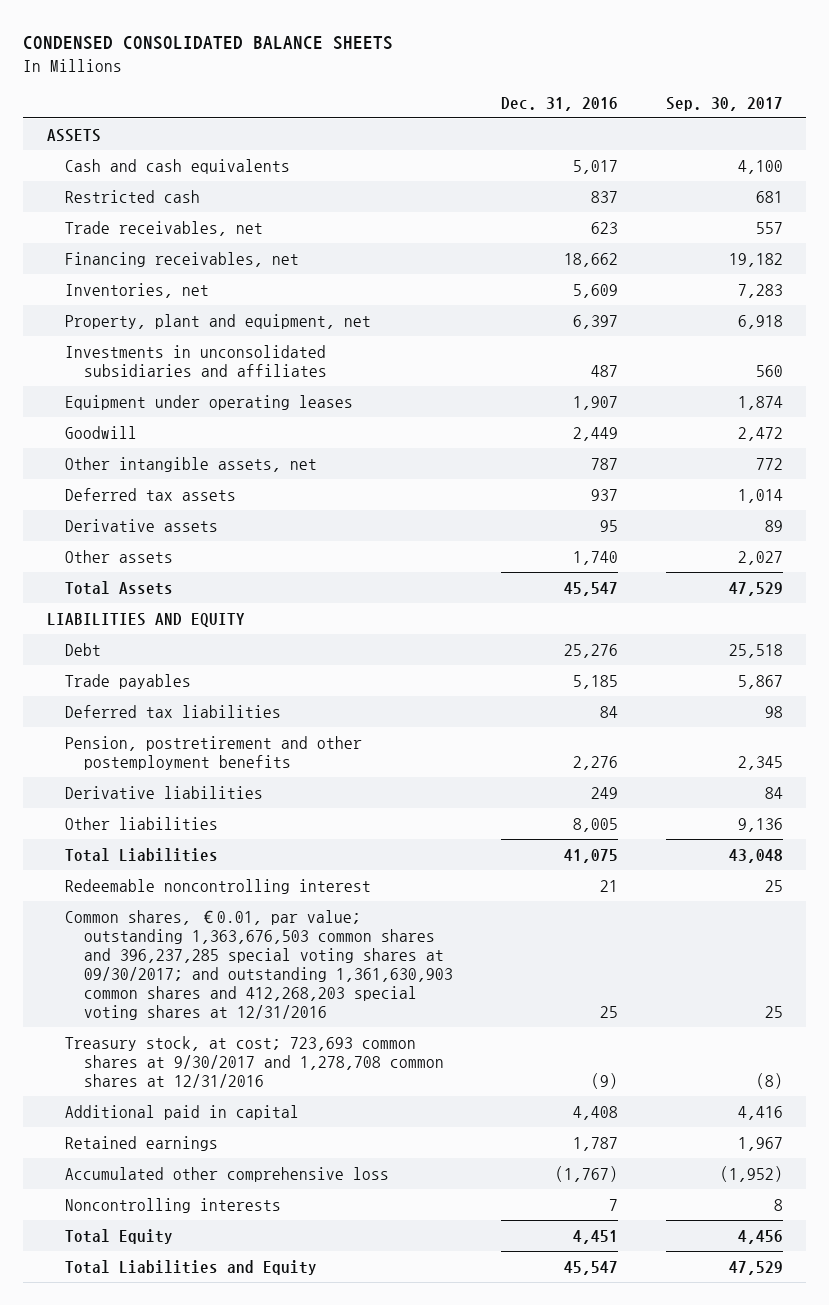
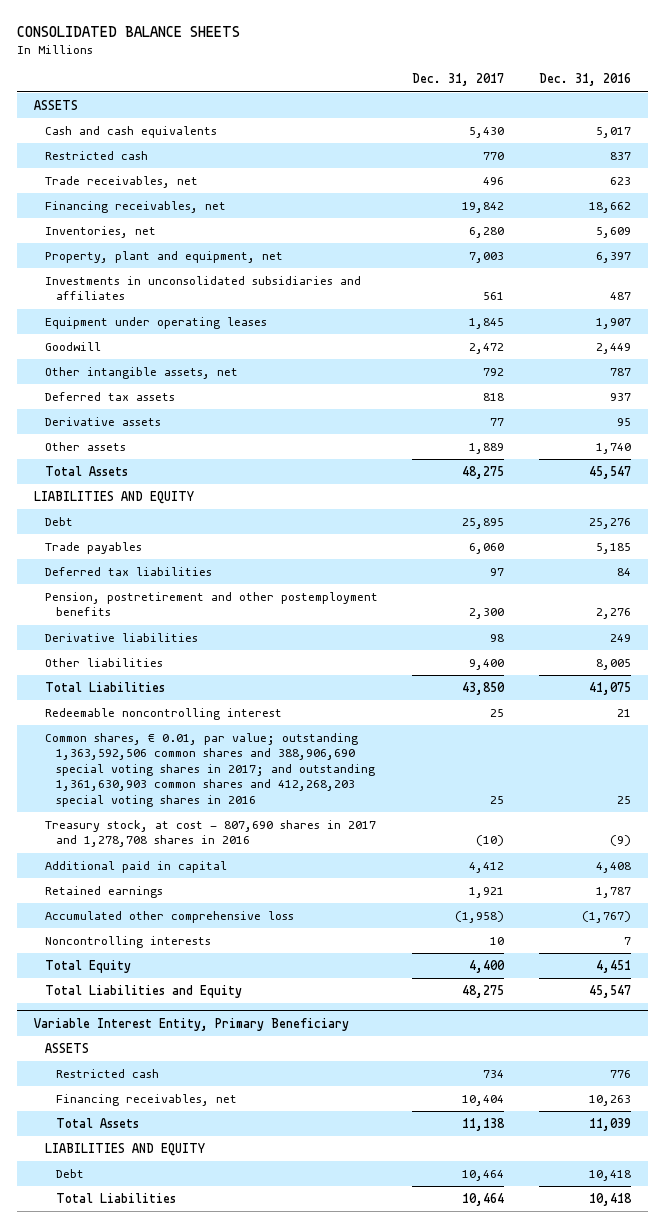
[22,36,393,51] CONDENSED CONSOLIDATED BALANCE SHEETS -> [16,25,240,37] CONSOLIDATED BALANCE SHEETS
[665,96,783,111] Sep. 30, 2017 -> none
none -> [412,73,505,87] Dec. 31, 2017
[65,909,454,1021] Common shares, €0.01, par value; outstanding 1,363,676,503 common shares and 396,237,285 special voting shares at 09/30/2017; and outstanding 1,361,630,903 common shares and 412,268,203 special voting shares at 12/31/2016 -> [45,732,376,807] Common shares, € 0.01, par value; outstanding 1,363,592,506 common shares and 388,906,690 special voting shares in 2017; and outstanding 1,361,630,903 common shares and 412,268,203 special voting shares in 2016
[65,1035,445,1088] Treasury stock, at cost; 723,693 common shares at 9/30/2017 and 1,278,708 common shares at 12/31/2016 -> [45,819,377,848] Treasury stock, at cost - 807,690 shares in 2017 and 1,278,708 shares in 2016
none -> [33,1017,349,1031] Variable Interest Entity, Primary Beneficiary
none -> [45,1042,90,1053] ASSETS
none -> [56,1068,160,1078] Restricted cash
none -> [56,1093,238,1106] Financing receivables, net
none -> [56,1117,140,1128] Total Assets
none -> [45,1142,206,1156] LIABILITIES AND EQUITY
none -> [56,1168,85,1178] Debt
none -> [56,1192,177,1203] Total Liabilities

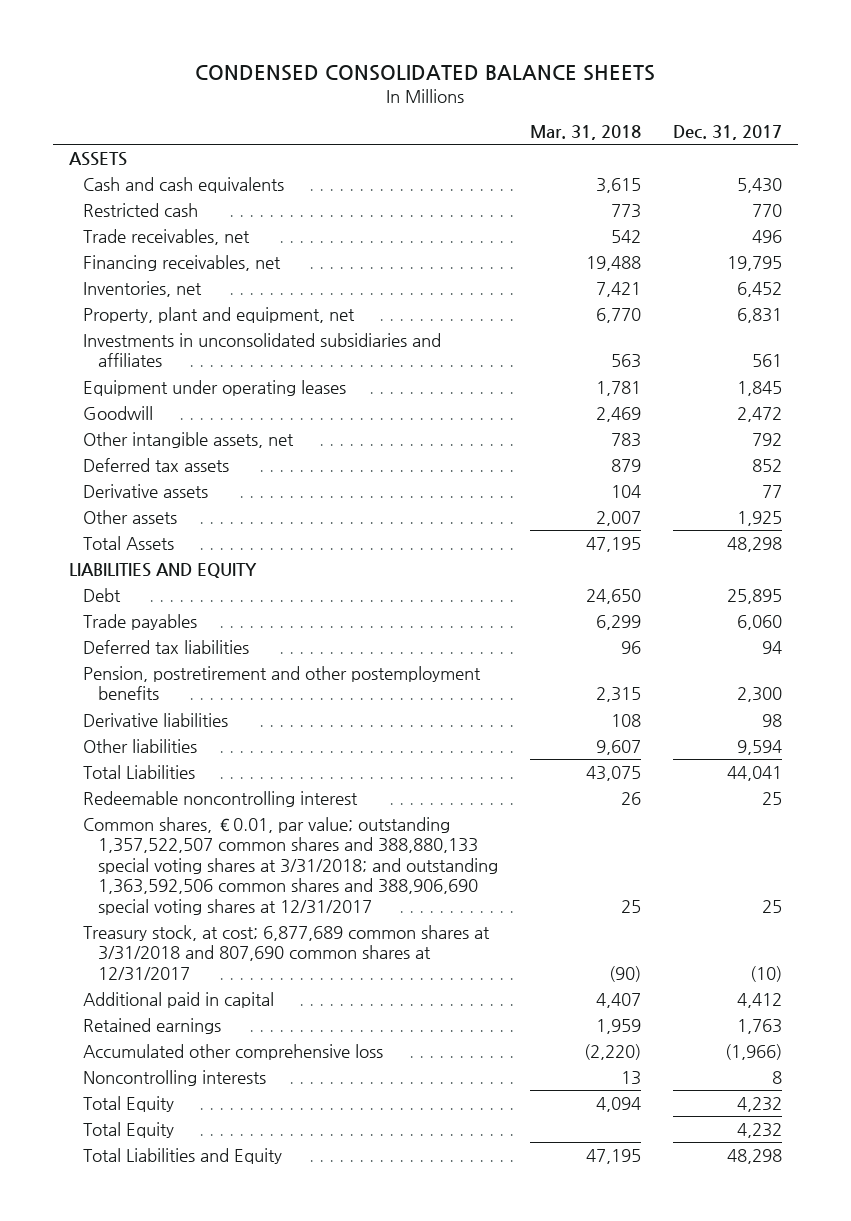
[16,25,240,37] CONSOLIDATED BALANCE SHEETS -> [195,64,656,81] CONDENSED CONSOLIDATED BALANCE SHEETS
[538,73,631,87] Dec. 31, 2016 -> none
none -> [529,125,641,141] Mar. 31, 2018
[462,201,505,213] 19,842 -> [726,255,782,271] 19,795
[469,226,505,238] 6,280 -> [736,281,782,297] 6,452
[469,251,505,263] 7,003 -> [736,307,782,323] 6,831
[483,392,505,401] 818 -> [751,458,782,472] 852
[469,442,505,454] 1,889 -> [736,510,782,526] 1,925
[462,465,505,479] 48,275 -> [726,536,782,552] 48,298
[490,567,505,576] 97 -> [761,640,782,654] 94
[469,658,505,670] 9,400 -> [736,739,782,755] 9,594
[462,681,506,695] 43,850 -> [726,765,782,781] 44,041
[45,732,376,807] Common shares, € 0.01, par value; outstanding 1,363,592,506 common shares and 388,906,690 special voting shares in 2017; and outstanding 1,361,630,903 common shares and 412,268,203 special voting shares in 2016 -> [83,816,498,915] Common shares, €0.01, par value; outstanding 1,357,522,507 common shares and 388,880,133 special voting shares at 3/31/2018; and outstanding 1,363,592,506 common shares and 388,906,690 special voting shares at 12/31/2017
[45,819,377,848] Treasury stock, at cost - 807,690 shares in 2017 and 1,278,708 shares in 2016 -> [83,924,491,981] Treasury stock, at cost; 6,877,689 common shares at 3/31/2018 and 807,690 common shares at 12/31/2017
[33,1017,349,1031] Variable Interest Entity, Primary Beneficiary -> none
[45,1042,90,1053] ASSETS -> none
[56,1068,160,1078] Restricted cash -> none
[56,1093,238,1106] Financing receivables, net -> none
[56,1117,140,1128] Total Assets -> none
[45,1142,206,1156] LIABILITIES AND EQUITY -> none
[56,1168,85,1178] Debt -> none
[56,1192,177,1203] Total Liabilities -> none
[469,886,505,898] 1,921 -> [736,1018,782,1034] 1,763
[455,910,505,923] (1,958) -> [724,1043,782,1060] (1,966)
[490,936,505,945] 10 -> [771,1070,782,1084] 8
[469,959,506,973] 4,400 -> [736,1096,782,1112] 4,232
none -> [83,1121,175,1138] Total Equity
[462,984,505,998] 48,275 -> [726,1148,782,1164] 48,298

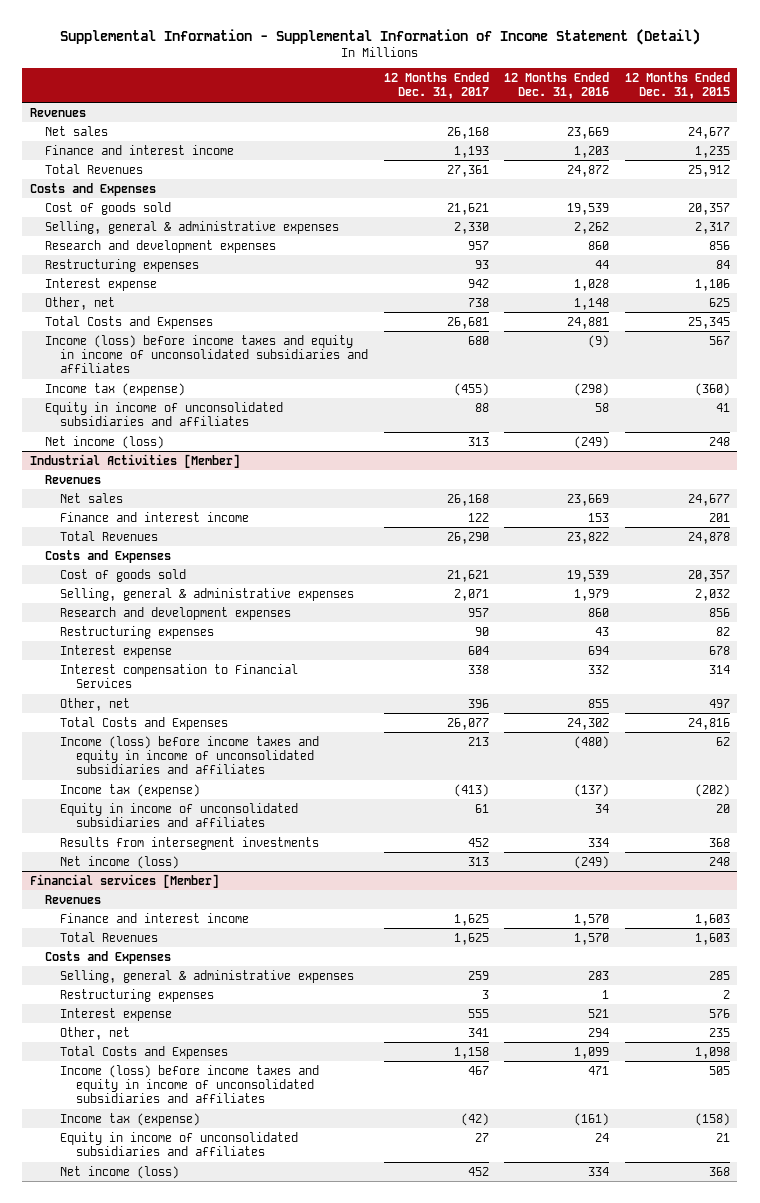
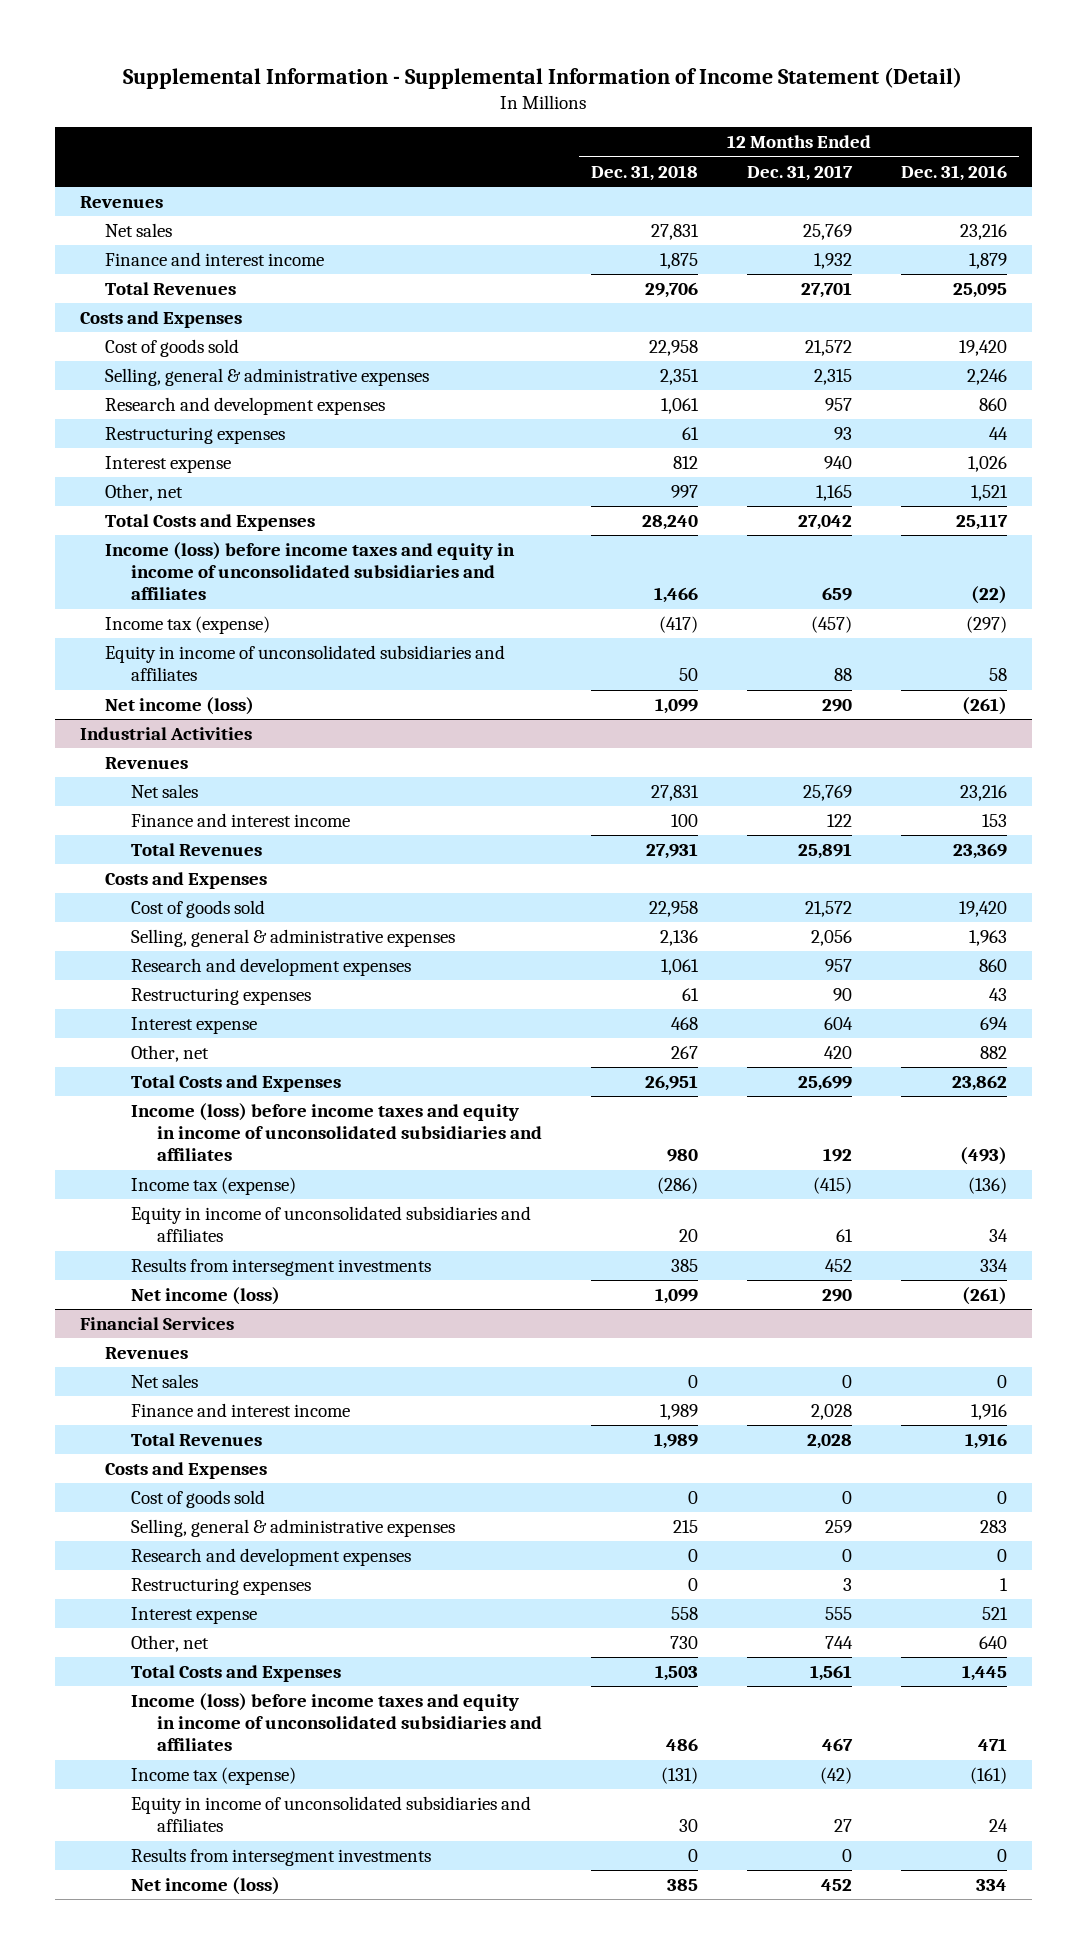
[624,72,730,100] 12 Months Ended Dec. 31, 2015 -> none
none -> [590,164,698,181] Dec. 31, 2018
[446,126,489,139] 26,168 -> [802,224,852,241] 25,769
[567,126,610,139] 23,669 -> [960,224,1008,241] 23,216
[453,145,489,158] 1,193 -> [813,253,852,270] 1,932
[574,145,610,158] 1,203 -> [969,253,1008,270] 1,879
[446,164,489,177] 27,361 -> [800,282,852,299] 27,701
[567,164,610,177] 24,872 -> [953,283,1008,299] 25,095
[446,202,489,215] 21,621 -> [804,340,852,357] 21,572
[567,202,610,215] 19,539 -> [959,340,1008,357] 19,420
[453,221,489,234] 2,330 -> [813,369,852,386] 2,315
[574,221,610,234] 2,262 -> [967,369,1008,386] 2,246
[467,278,489,288] 942 -> [823,456,852,470] 940
[574,278,610,291] 1,028 -> [968,456,1008,473] 1,026
[467,297,489,307] 738 -> [815,485,852,502] 1,165
[574,297,610,310] 1,148 -> [971,485,1009,502] 1,521
[446,316,489,329] 26,681 -> [797,515,852,531] 27,042
[567,316,610,329] 24,881 -> [956,514,1009,531] 25,117
[467,335,489,345] 680 -> [821,587,852,602] 659
[588,334,610,348] (9) -> [971,586,1008,605] (22)
[453,382,489,396] (455) -> [810,616,852,634] (457)
[574,382,610,396] (298) -> [966,616,1008,634] (297)
[467,436,489,446] 313 -> [821,699,852,713] 290
[574,435,610,449] (249) -> [962,697,1008,716] (261)
[30,453,241,468] Industrial Activities [Member] -> [79,727,252,741] Industrial Activities
[446,493,489,506] 26,168 -> [802,785,852,802] 25,769
[567,493,610,506] 23,669 -> [960,785,1008,802] 23,216
[446,531,489,544] 26,290 -> [797,843,852,860] 25,891
[567,531,610,544] 23,822 -> [953,843,1008,860] 23,369
[446,569,489,582] 21,621 -> [804,901,852,918] 21,572
[567,569,610,582] 19,539 -> [959,901,1008,918] 19,420
[453,588,489,601] 2,071 -> [810,930,852,947] 2,056
[574,588,610,601] 1,979 -> [969,930,1008,947] 1,963
[60,663,299,689] Interest compensation to Financial Services -> none
[467,698,489,708] 396 -> [823,1046,852,1060] 420
[588,698,610,708] 855 -> [980,1046,1008,1060] 882
[446,717,489,730] 26,077 -> [797,1075,852,1092] 25,699
[567,717,610,730] 24,302 -> [952,1075,1008,1092] 23,862
[467,736,489,746] 213 -> [822,1148,852,1163] 192
[574,735,610,749] (480) -> [960,1147,1008,1166] (493)
[453,783,489,797] (413) -> [812,1177,852,1195] (415)
[574,783,610,797] (137) -> [968,1177,1008,1195] (136)
[467,856,489,866] 313 -> [821,1289,852,1303] 290
[574,855,610,869] (249) -> [962,1287,1008,1306] (261)
[30,873,220,888] Financial services [Member] -> [79,1317,234,1331] Financial Services
none -> [130,1374,198,1389] Net sales
[453,913,489,926] 1,625 -> [810,1404,852,1421] 2,028
[574,913,610,926] 1,570 -> [971,1404,1008,1421] 1,916
[453,932,489,945] 1,625 -> [806,1434,852,1450] 2,028
[574,932,610,945] 1,570 -> [965,1433,1008,1450] 1,916
none -> [130,1490,265,1509] Cost of goods sold
none -> [130,1548,411,1567] Research and development expenses
[467,1027,489,1037] 341 -> [824,1636,853,1650] 744
[588,1027,610,1037] 294 -> [979,1636,1008,1650] 640
[453,1046,489,1059] 1,158 -> [809,1665,852,1682] 1,561
[574,1046,610,1059] 1,099 -> [962,1665,1008,1682] 1,445
none -> [130,1848,431,1867] Results from intersegment investments

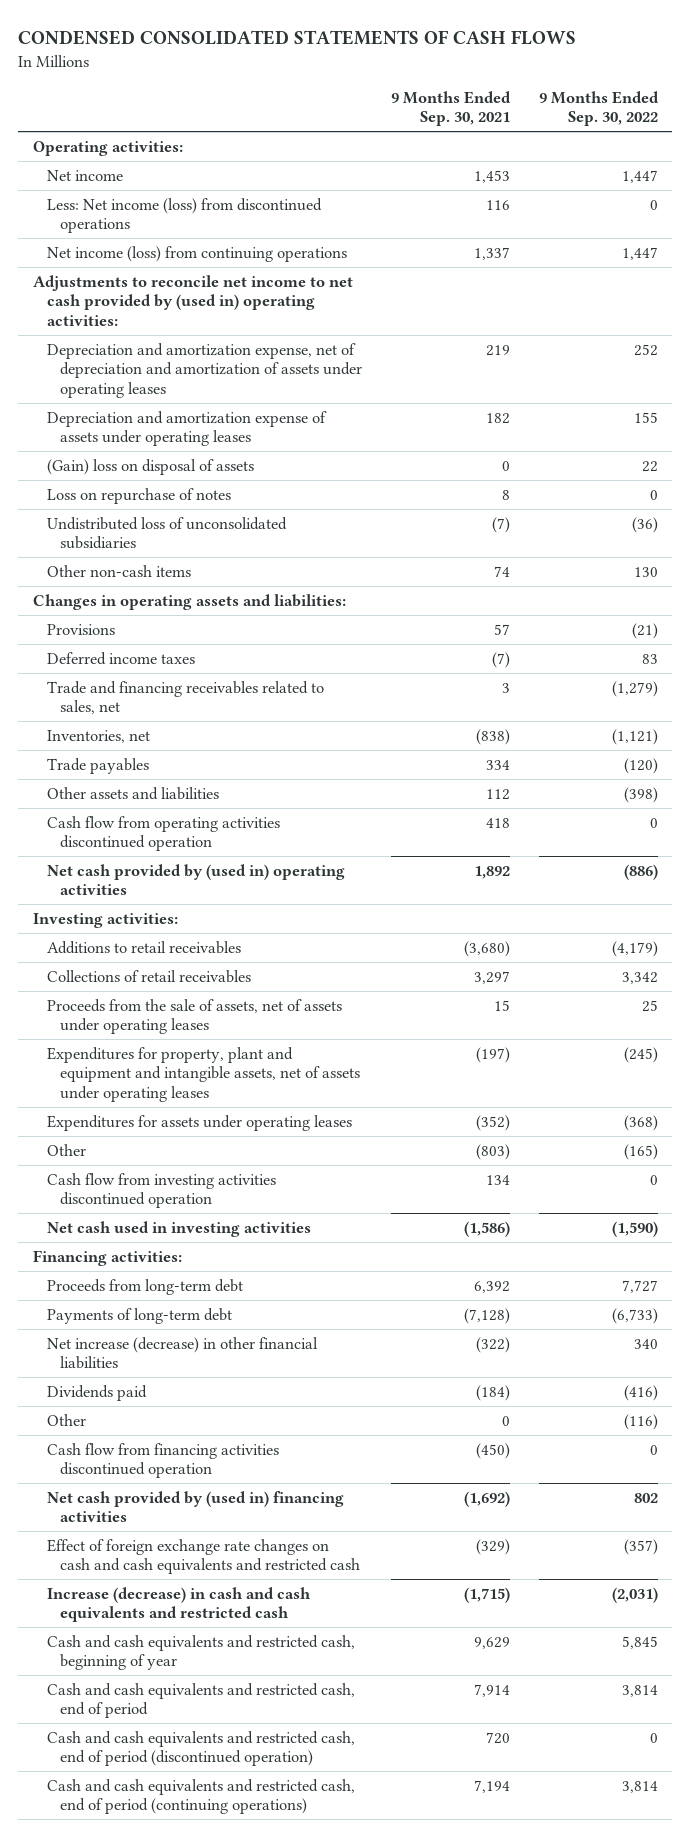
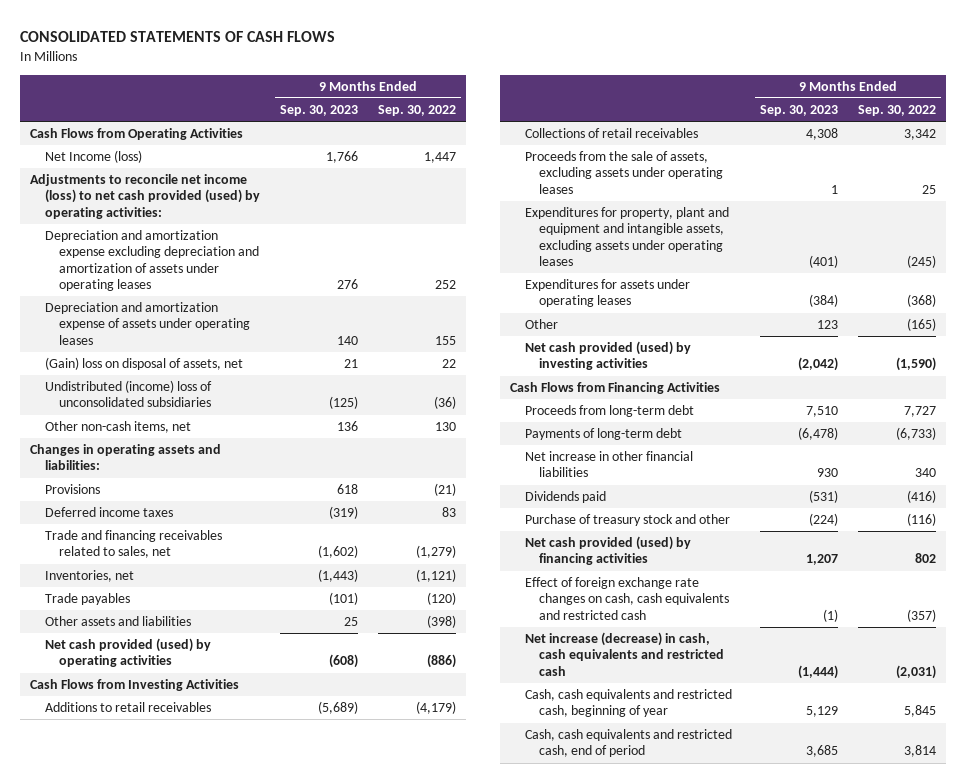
[18,30,577,46] CONDENSED CONSOLIDATED STATEMENTS OF CASH FLOWS -> [20,30,336,42] CONSOLIDATED STATEMENTS OF CASH FLOWS
[391,90,512,127] 9 Months Ended Sep. 30, 2021 -> none
none -> [279,105,358,117] Sep. 30, 2023
[46,197,322,234] Less: Net income (loss) from discontinued operations -> none
[46,245,347,262] Net income (loss) from continuing operations -> none
[32,140,183,156] Operating activities: -> [30,128,244,141] Cash Flows from Operating Activities
[46,169,123,181] Net income -> [44,150,142,164] Net Income (loss)
[32,274,353,326] Adjustments to reconcile net income to net cash provided by (used in) operating activities: -> [30,174,260,219] Adjustments to reconcile net income (loss) to net cash provided (used) by operating activities:
[46,342,363,398] Depreciation and amortization expense, net of depreciation and amortization of assets under operating leases -> [44,230,260,292] Depreciation and amortization expense excluding depreciation and amortization of assets under operating leases
[46,487,231,504] Loss on repurchase of notes -> none
[46,458,254,475] (Gain) loss on disposal of assets -> [44,357,243,371] (Gain) loss on disposal of assets, net
[46,516,287,550] Undistributed loss of unconsolidated subsidiaries -> [44,380,212,408] Undistributed (income) loss of unconsolidated subsidiaries
[46,564,191,577] Other non-cash items -> [44,421,191,434] Other non-cash items, net
[46,815,280,852] Cash flow from operating activities discontinued operation -> none
[46,863,345,896] Net cash provided by (used in) operating activities -> [44,638,211,668] Net cash provided (used) by operating activities
[32,912,178,928] Investing activities: -> [30,679,240,692] Cash Flows from Investing Activities
[46,998,342,1035] Proceeds from the sale of assets, net of assets under operating leases -> [524,151,724,194] Proceeds from the sale of assets, excluding assets under operating leases
[46,1046,361,1102] Expenditures for property, plant and equipment and intangible assets, net of assets under operating leases -> [524,207,729,267] Expenditures for property, plant and equipment and intangible assets, excluding assets under operating leases
[46,1172,276,1209] Cash flow from investing activities discontinued operation -> none
[46,1220,311,1237] Net cash used in investing activities -> [524,341,691,371] Net cash provided (used) by investing activities
[32,1249,182,1266] Financing activities: -> [510,382,721,395] Cash Flows from Financing Activities
[46,1336,318,1370] Net increase (decrease) in other financial liabilities -> [524,451,693,478] Net increase in other financial liabilities
[46,1442,279,1479] Cash flow from financing activities discontinued operation -> none
[46,1730,355,1767] Cash and cash equivalents and restricted cash, end of period (discontinued operation) -> none
[46,1778,355,1815] Cash and cash equivalents and restricted cash, end of period (continuing operations) -> none
[46,1413,86,1426] Other -> [524,514,730,527] Purchase of treasury stock and other
[46,1490,344,1523] Net cash provided by (used in) financing activities -> [524,536,691,566] Net cash provided (used) by financing activities
[46,1538,361,1575] Effect of foreign exchange rate changes on cash and cash equivalents and restricted cash -> [524,577,730,620] Effect of foreign exchange rate changes on cash, cash equivalents and restricted cash
[46,1586,311,1623] Increase (decrease) in cash and cash equivalents and restricted cash -> [524,632,725,676] Net increase (decrease) in cash, cash equivalents and restricted cash
[46,1634,355,1671] Cash and cash equivalents and restricted cash, beginning of year -> [524,689,732,718] Cash, cash equivalents and restricted cash, beginning of year
[46,1682,355,1719] Cash and cash equivalents and restricted cash, end of period -> [524,729,732,758] Cash, cash equivalents and restricted cash, end of period

